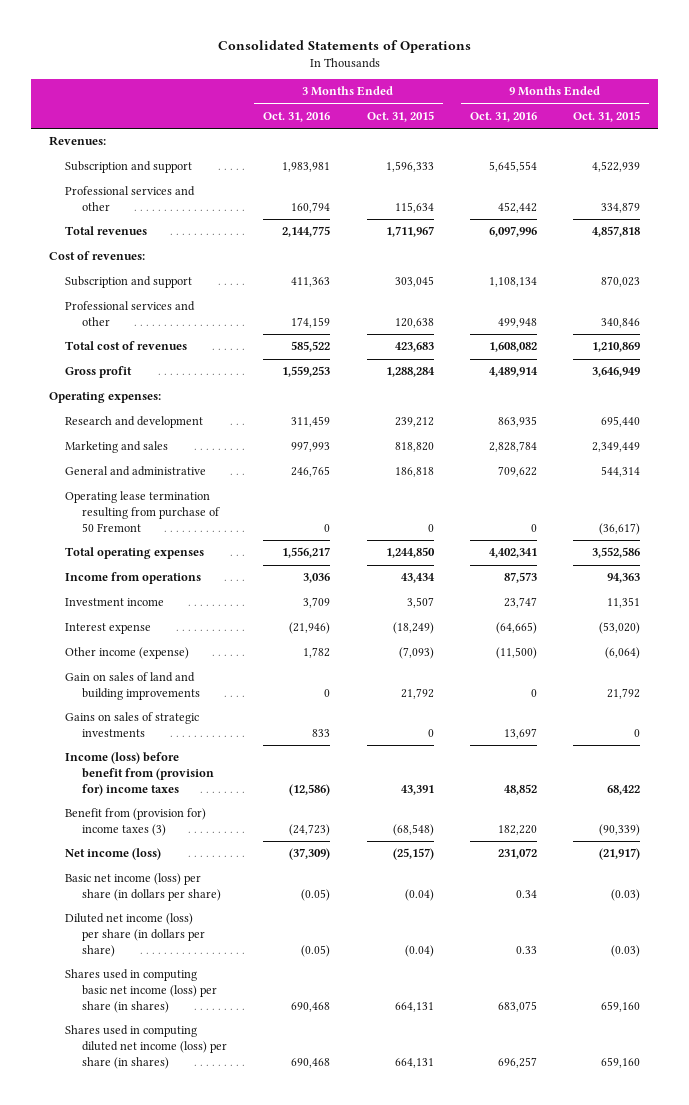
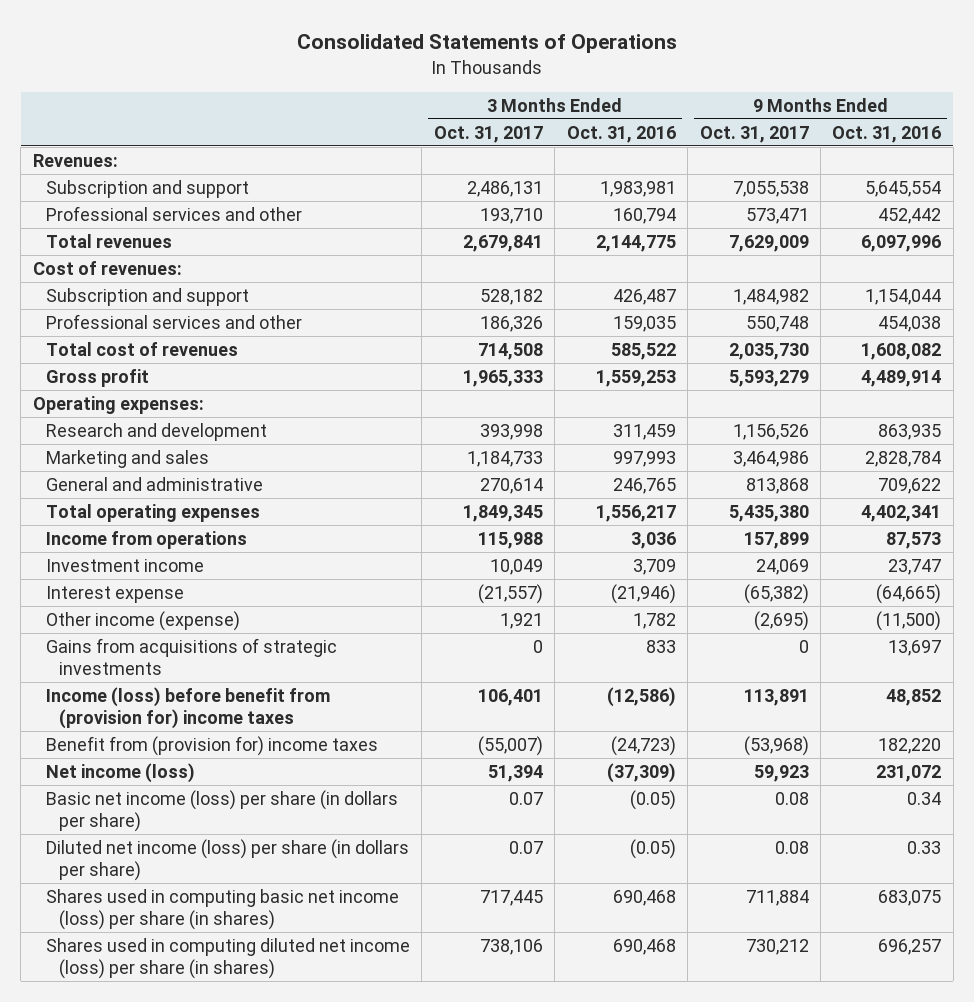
[366,111,434,123] Oct. 31, 2015 -> none
[573,111,641,123] Oct. 31, 2015 -> none
none -> [433,125,543,143] Oct. 31, 2017
none -> [699,125,809,143] Oct. 31, 2017
[291,277,331,288] 411,363 -> [612,288,676,305] 426,487
[488,277,537,288] 1,108,134 -> [865,288,942,305] 1,154,044
[291,317,331,329] 174,159 -> [612,315,676,332] 159,035
[497,318,537,329] 499,948 -> [878,315,942,332] 454,038
[65,491,220,532] Operating lease termination resulting from purchase of 50 Fremont -> none
[65,672,200,701] Gain on sales of land and building improvements -> none
[65,712,200,738] Gains on sales of strategic investments -> [45,637,337,676] Gains from acquisitions of strategic investments
[65,808,207,837] Benefit from (provision for) income taxes (3) -> [45,735,378,756] Benefit from (provision for) income taxes

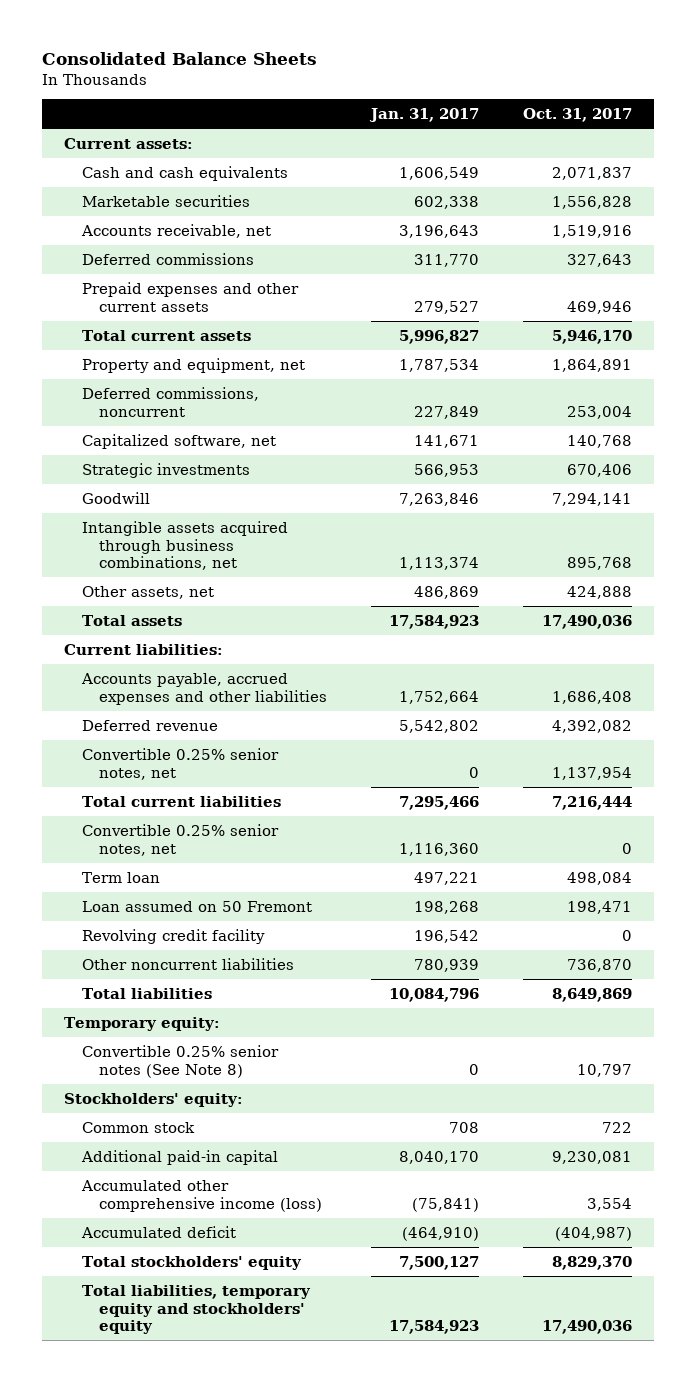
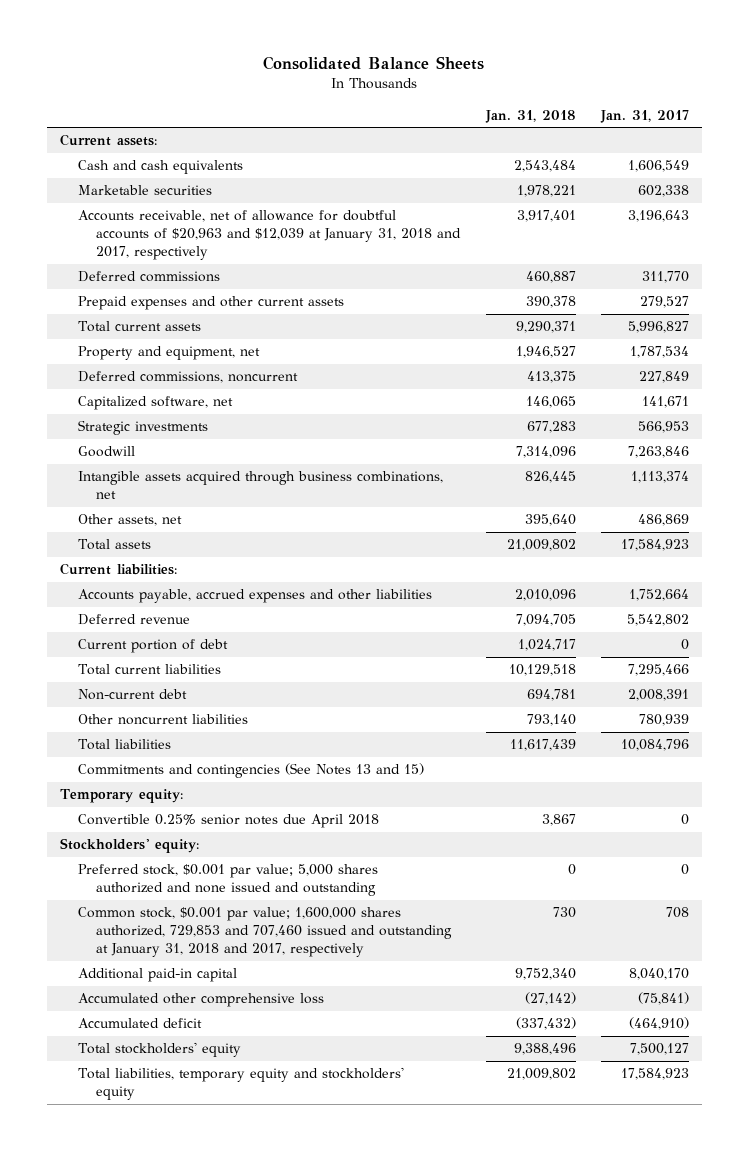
[523,108,633,123] Oct. 31, 2017 -> none
none -> [484,109,576,123] Jan. 31, 2018
[80,223,271,238] Accounts receivable, net -> [77,210,462,261] Accounts receivable, net of allowance for doubtful accounts of $20,963 and $12,039 at January 31, 2018 and 2017, respectively
[81,747,279,780] Convertible 0.25% senior notes, net -> none
none -> [77,639,228,654] Current portion of debt
[81,823,279,856] Convertible 0.25% senior notes, net -> none
[81,871,160,883] Term loan -> none
[81,900,312,912] Loan assumed on 50 Fremont -> none
[81,928,265,944] Revolving credit facility -> none
none -> [77,689,187,701] Non-current debt
none -> [77,763,424,779] Commitments and contingencies (See Notes 13 and 15)
[81,1044,279,1078] Convertible 0.25% senior notes (See Note 8) -> [77,814,379,829] Convertible 0.25% senior notes due April 2018
none -> [77,864,378,897] Preferred stock, $0.001 par value; 5,000 shares authorized and none issued and outstanding
[81,1121,195,1133] Common stock -> [77,907,453,958] Common stock, $0.001 par value; 1,600,000 shares authorized, 729,853 and 707,460 issued and outstanding at January 31, 2018 and 2017, respectively
[80,1179,323,1212] Accumulated other comprehensive income (loss) -> [77,993,324,1008] Accumulated other comprehensive loss

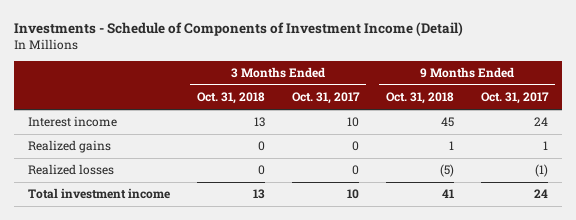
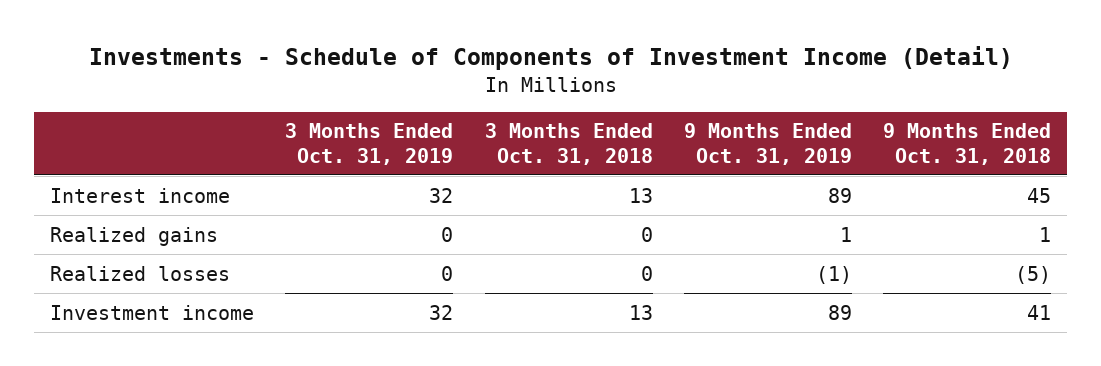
[292,92,361,105] Oct. 31, 2017 -> none
[481,92,550,105] Oct. 31, 2017 -> none
none -> [285,123,454,165] 3 Months Ended Oct. 31, 2019
none -> [684,123,853,165] 9 Months Ended Oct. 31, 2019
[27,188,170,200] Total investment income -> [49,304,254,320] Investment income

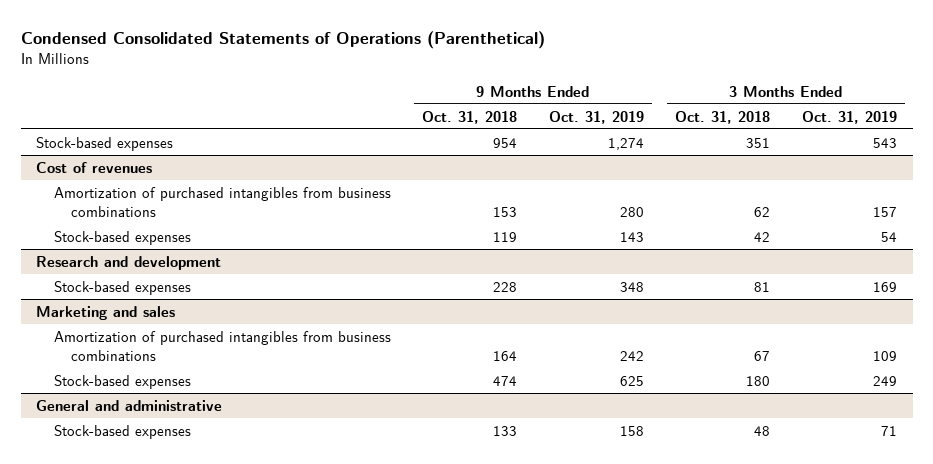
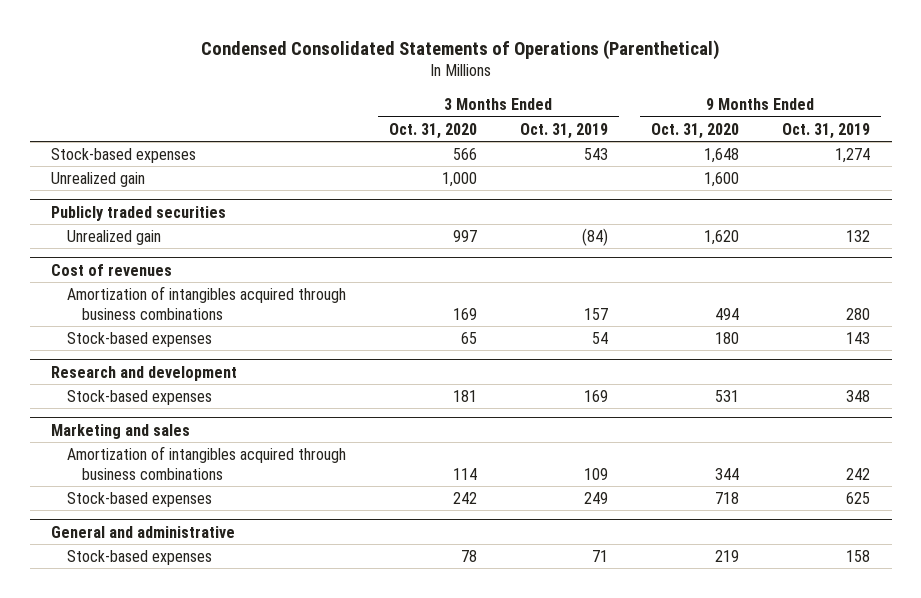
[422,110,518,124] Oct. 31, 2018 -> none
[675,110,771,124] Oct. 31, 2018 -> none
none -> [388,122,477,139] Oct. 31, 2020
none -> [650,122,739,139] Oct. 31, 2020
none -> [51,171,146,187] Unrealized gain
none -> [51,205,227,221] Publicly traded securities
none -> [66,229,161,245] Unrealized gain
[53,186,391,217] Amortization of purchased intangibles from business combinations -> [66,285,346,320] Amortization of intangibles acquired through business combinations
[53,330,391,361] Amortization of purchased intangibles from business combinations -> [66,445,346,480] Amortization of intangibles acquired through business combinations

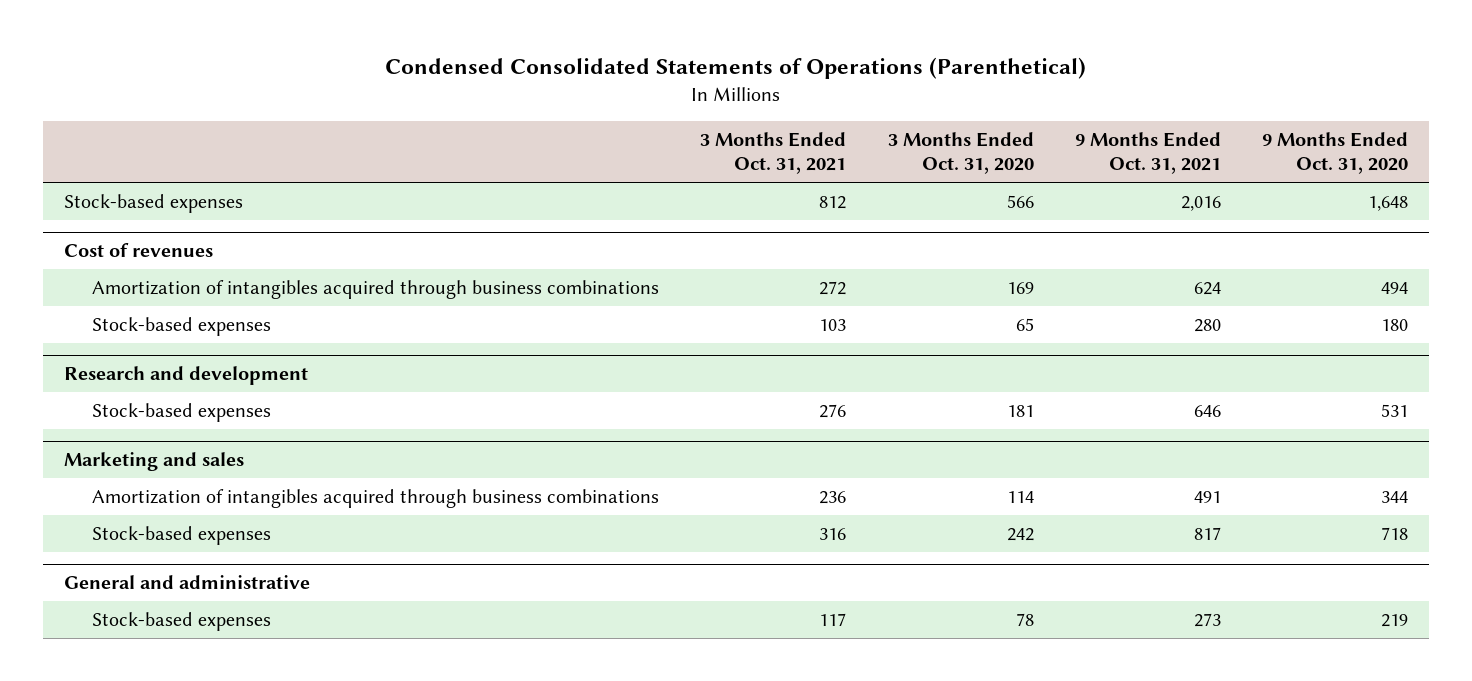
[519,122,608,139] Oct. 31, 2019 -> none
[782,122,871,139] Oct. 31, 2019 -> none
none -> [700,131,847,175] 3 Months Ended Oct. 31, 2021
none -> [1074,131,1221,175] 9 Months Ended Oct. 31, 2021
[51,171,146,187] Unrealized gain -> none
[51,205,227,221] Publicly traded securities -> none
[66,229,161,245] Unrealized gain -> none

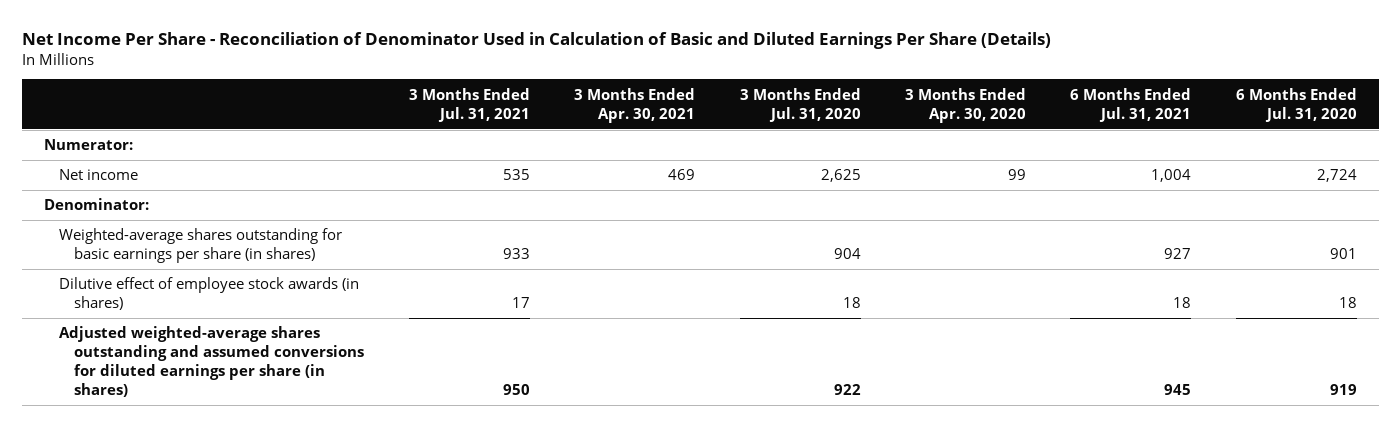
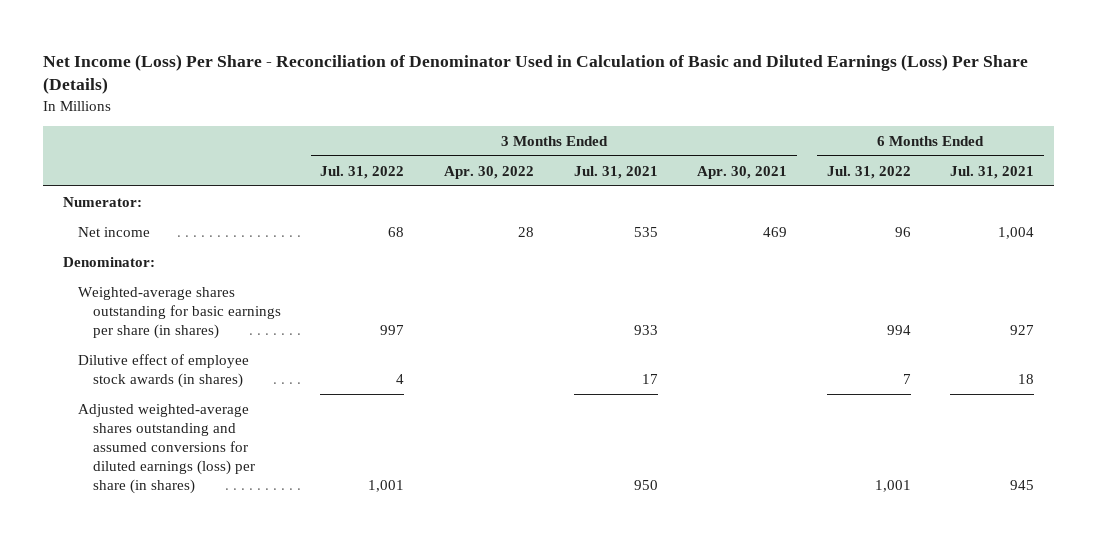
[21,31,1051,49] Net Income Per Share - Reconciliation of Denominator Used in Calculation of Basic and Diluted Earnings Per Share (Details) -> [43,53,1029,95] Net Income (Loss) Per Share - Reconciliation of Denominator Used in Calculation of Basic and Diluted Earnings (Loss) Per Share (Details)
[739,87,861,122] 3 Months Ended Jul. 31, 2020 -> none
[904,87,1026,123] 3 Months Ended Apr. 30, 2020 -> none
[1235,87,1357,122] 6 Months Ended Jul. 31, 2020 -> none
none -> [320,165,405,179] Jul. 31, 2022
none -> [443,165,534,179] Apr. 30, 2022
none -> [826,165,911,179] Jul. 31, 2022
[59,326,365,398] Adjusted weighted-average shares outstanding and assumed conversions for diluted earnings per share (in shares) -> [77,403,255,494] Adjusted weighted-average shares outstanding and assumed conversions for diluted earnings (loss) per share (in shares)

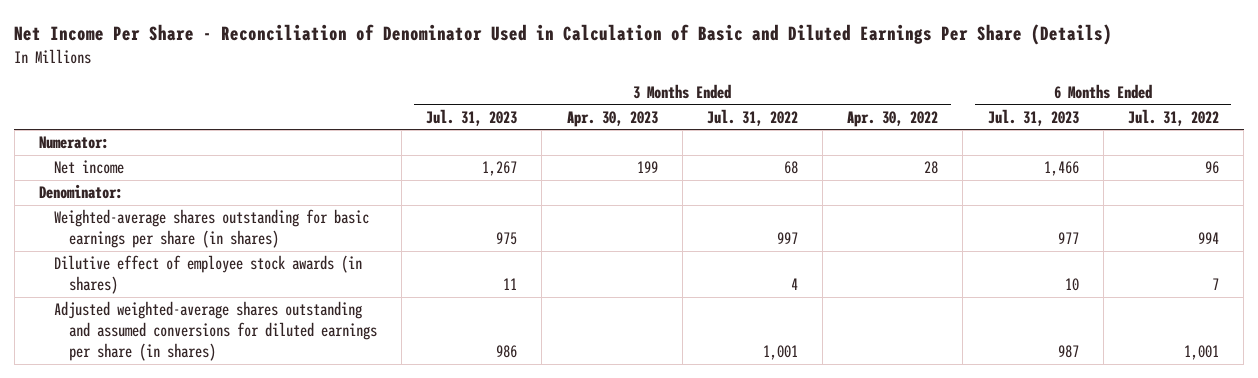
[43,53,1029,95] Net Income (Loss) Per Share - Reconciliation of Denominator Used in Calculation of Basic and Diluted Earnings (Loss) Per Share (Details) -> [14,24,1113,46] Net Income Per Share - Reconciliation of Denominator Used in Calculation of Basic and Diluted Earnings Per Share (Details)
[573,165,658,179] Jul. 31, 2021 -> none
[697,165,788,179] Apr. 30, 2021 -> none
[950,165,1035,179] Jul. 31, 2021 -> none
none -> [426,108,518,126] Jul. 31, 2023
none -> [566,110,658,127] Apr. 30, 2023
none -> [987,108,1079,126] Jul. 31, 2023
[77,403,255,494] Adjusted weighted-average shares outstanding and assumed conversions for diluted earnings (loss) per share (in shares) -> [53,301,377,362] Adjusted weighted-average shares outstanding and assumed conversions for diluted earnings per share (in shares)

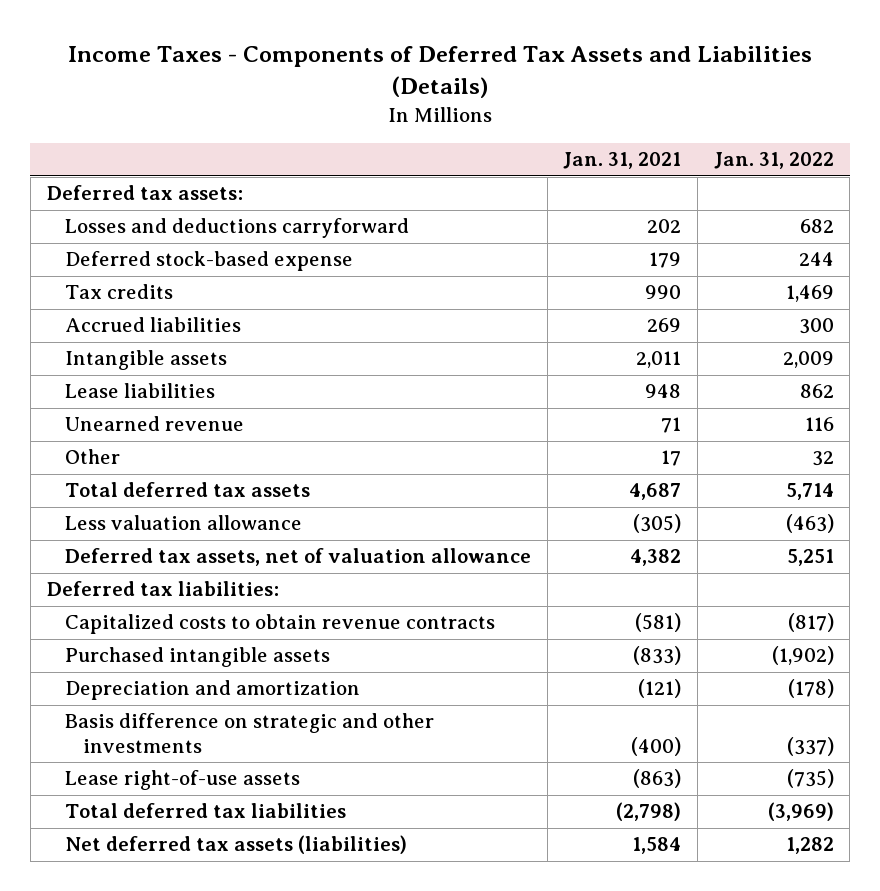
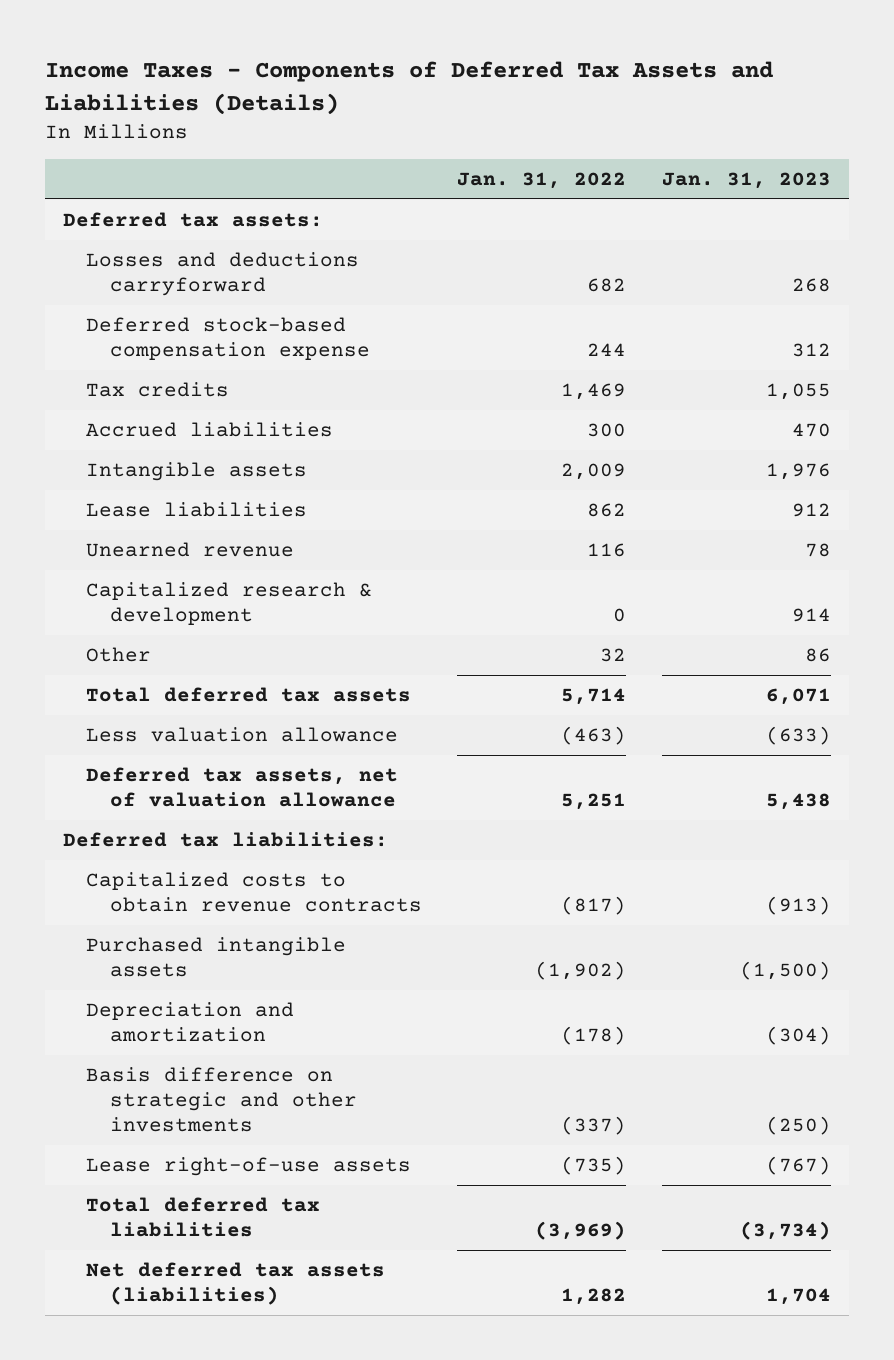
[563,152,682,170] Jan. 31, 2021 -> none
none -> [662,171,832,189] Jan. 31, 2023
[64,251,353,272] Deferred stock-based expense -> [86,316,370,361] Deferred stock-based compensation expense
none -> [86,581,373,626] Capitalized research & development

